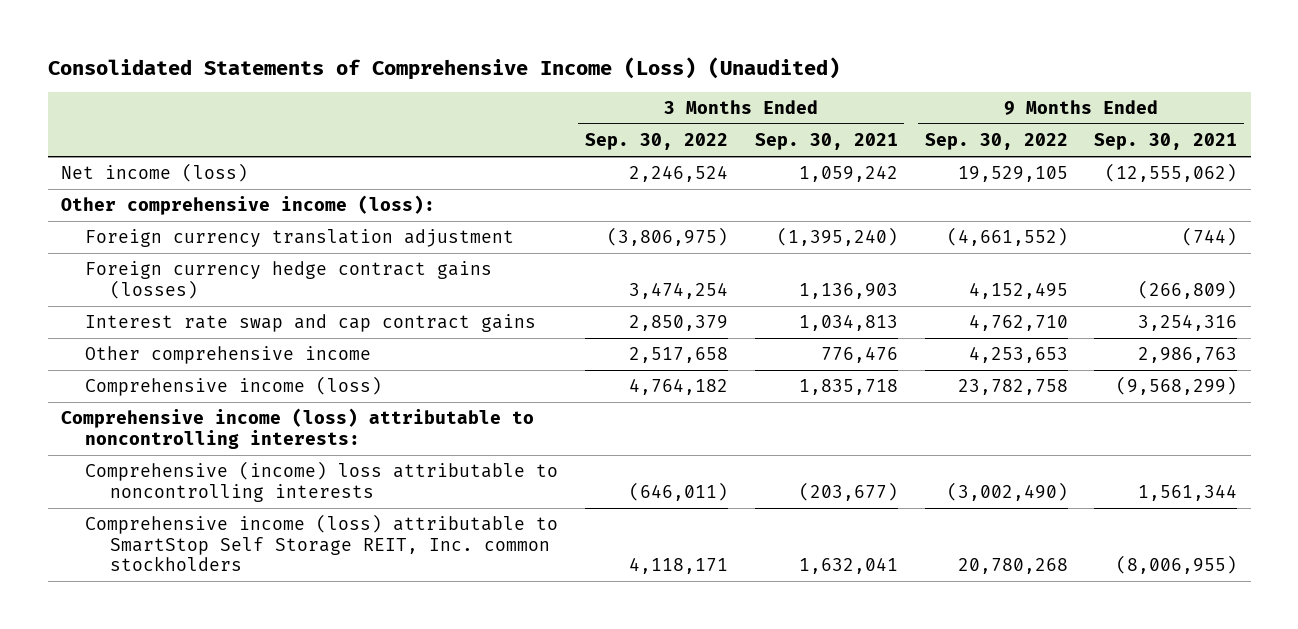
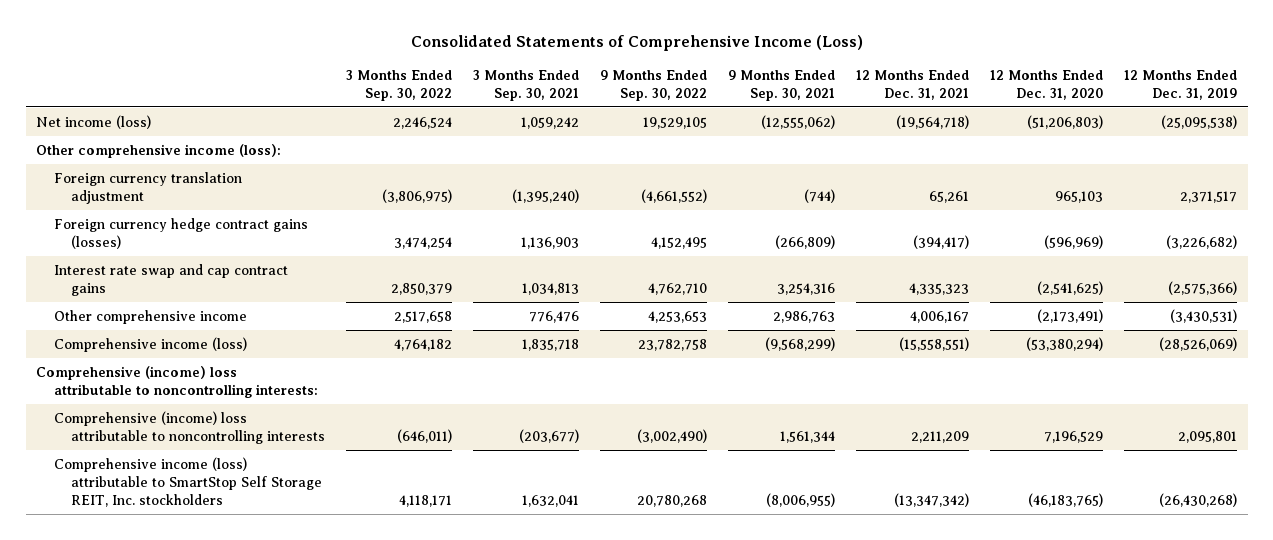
[47,56,840,80] Consolidated Statements of Comprehensive Income (Loss) (Unaudited) -> [410,35,863,52] Consolidated Statements of Comprehensive Income (Loss)
none -> [855,69,969,100] 12 Months Ended Dec. 31, 2021
none -> [989,69,1103,100] 12 Months Ended Dec. 31, 2020
none -> [1123,69,1237,100] 12 Months Ended Dec. 31, 2019
[61,408,535,449] Comprehensive income (loss) attributable to noncontrolling interests: -> [36,365,318,398] Comprehensive (income) loss attributable to noncontrolling interests:
[85,514,559,572] Comprehensive income (loss) attributable to SmartStop Self Storage REIT, Inc. common stockholders -> [53,456,322,507] Comprehensive income (loss) attributable to SmartStop Self Storage REIT, Inc. stockholders

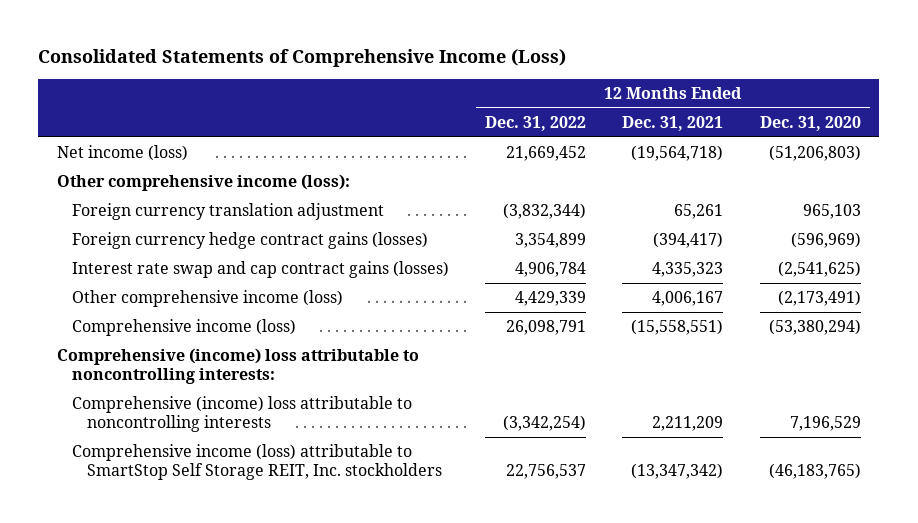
[345,69,452,101] 3 Months Ended Sep. 30, 2022 -> none
[472,69,579,101] 3 Months Ended Sep. 30, 2021 -> none
[599,69,707,101] 9 Months Ended Sep. 30, 2022 -> none
[727,69,835,101] 9 Months Ended Sep. 30, 2021 -> none
[1123,69,1237,100] 12 Months Ended Dec. 31, 2019 -> none
none -> [485,115,587,131] Dec. 31, 2022
[53,263,288,296] Interest rate swap and cap contract gains -> [71,261,449,279] Interest rate swap and cap contract gains (losses)
[53,309,247,324] Other comprehensive income -> [71,290,343,308] Other comprehensive income (loss)

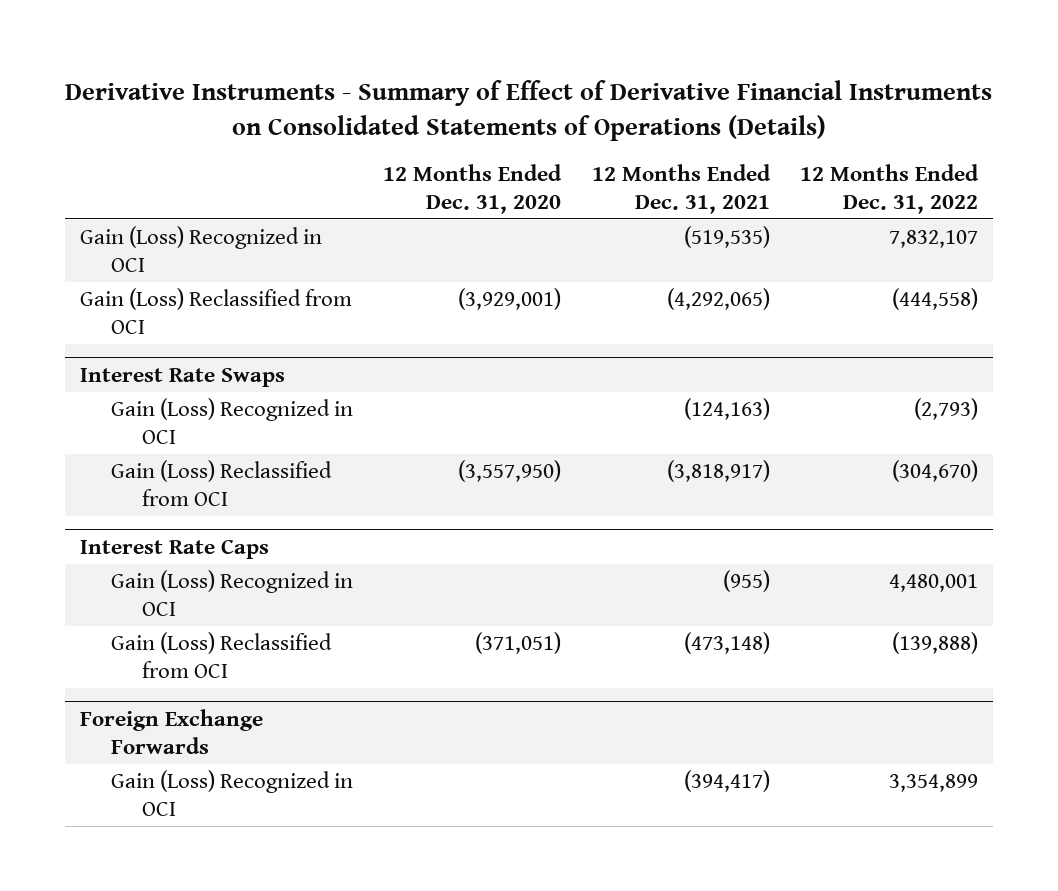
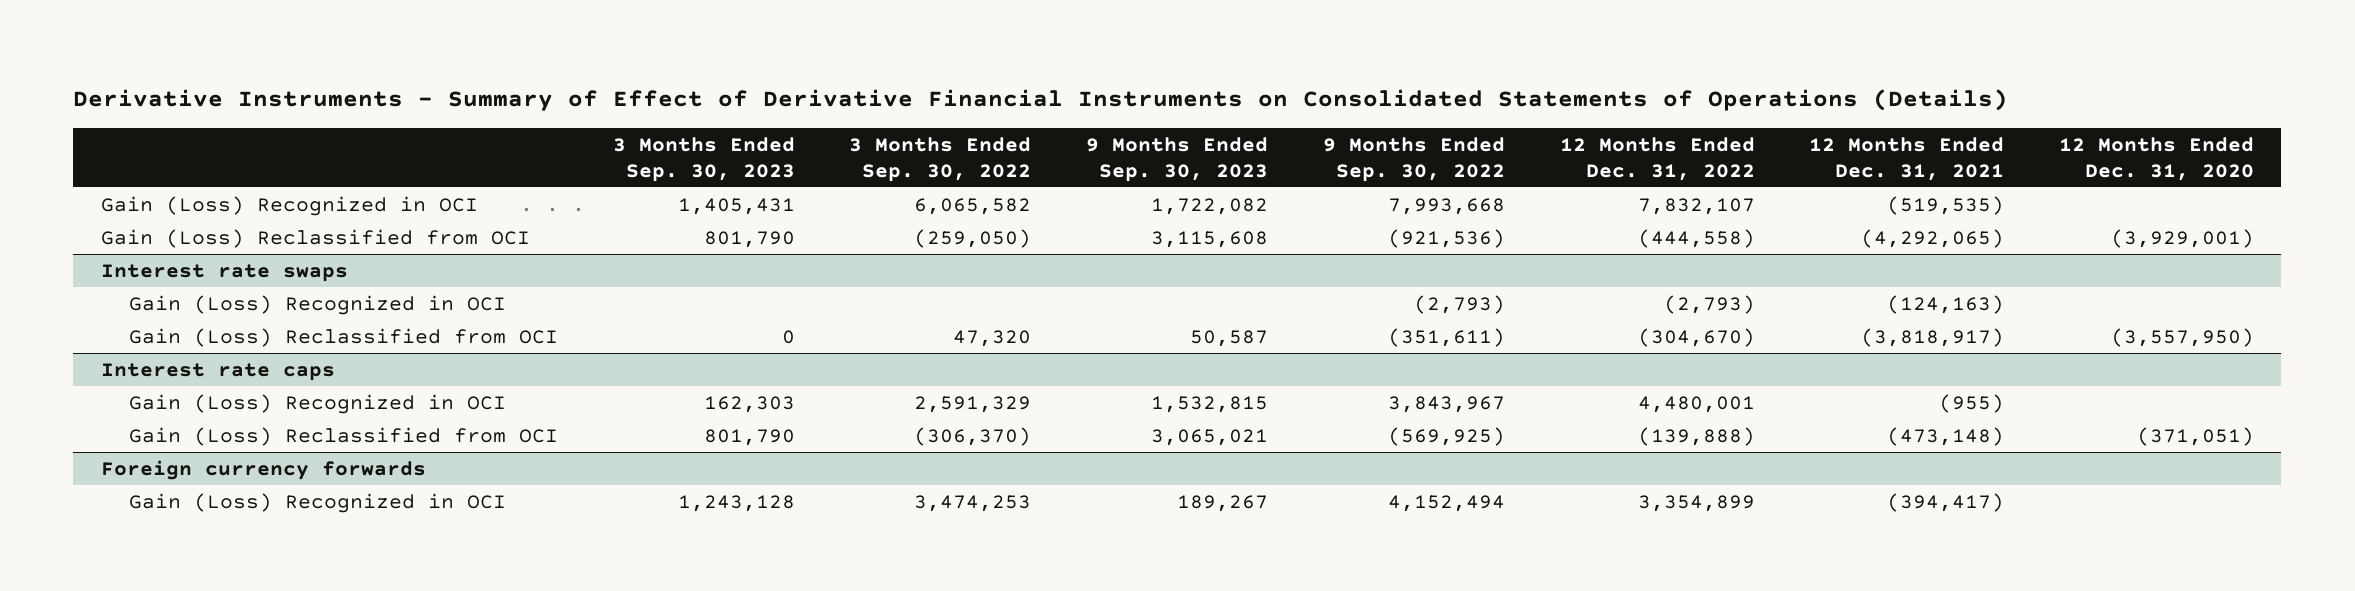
none -> [612,136,795,182] 3 Months Ended Sep. 30, 2023
none -> [849,136,1032,182] 3 Months Ended Sep. 30, 2022
none -> [1086,136,1269,182] 9 Months Ended Sep. 30, 2023
none -> [1322,136,1505,182] 9 Months Ended Sep. 30, 2022
[80,367,286,387] Interest Rate Swaps -> [100,263,348,282] Interest rate swaps
[80,538,270,559] Interest Rate Caps -> [100,362,335,381] Interest rate caps
[80,708,264,754] Foreign Exchange Forwards -> [100,459,426,480] Foreign currency forwards

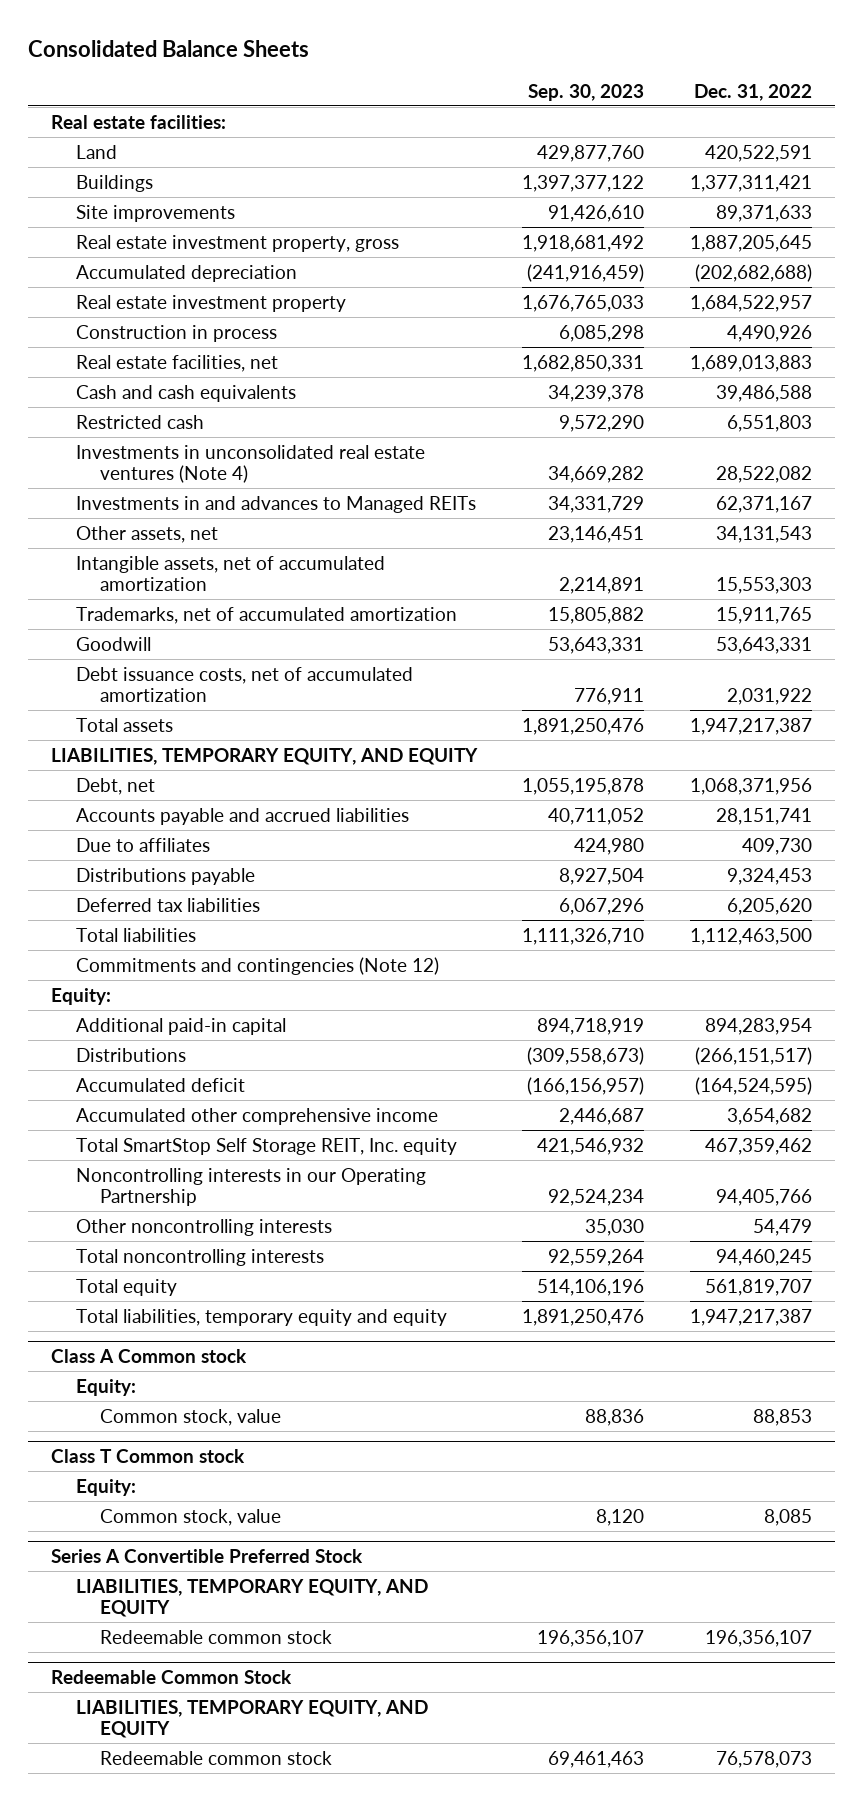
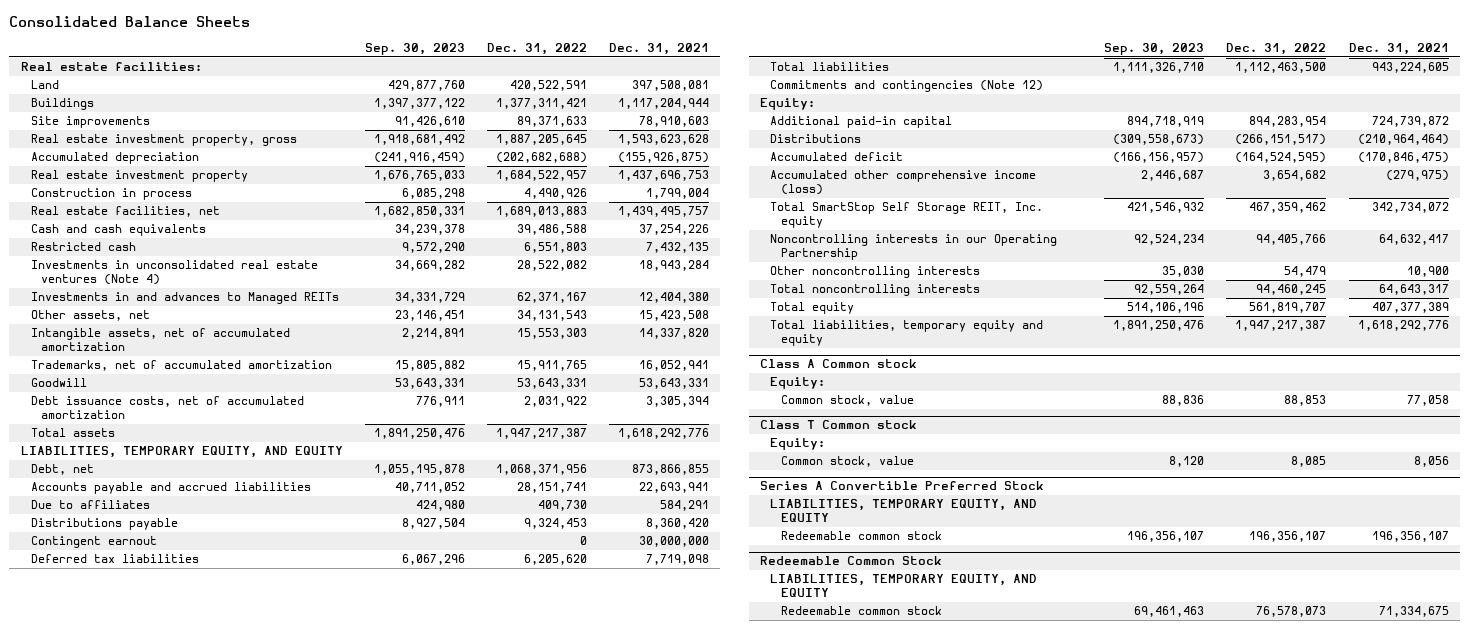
none -> [609,43,710,56] Dec. 31, 2021
none -> [30,536,157,549] Contingent earnout
[75,1107,438,1125] Accumulated other comprehensive income -> [770,170,1037,196] Accumulated other comprehensive income (loss)

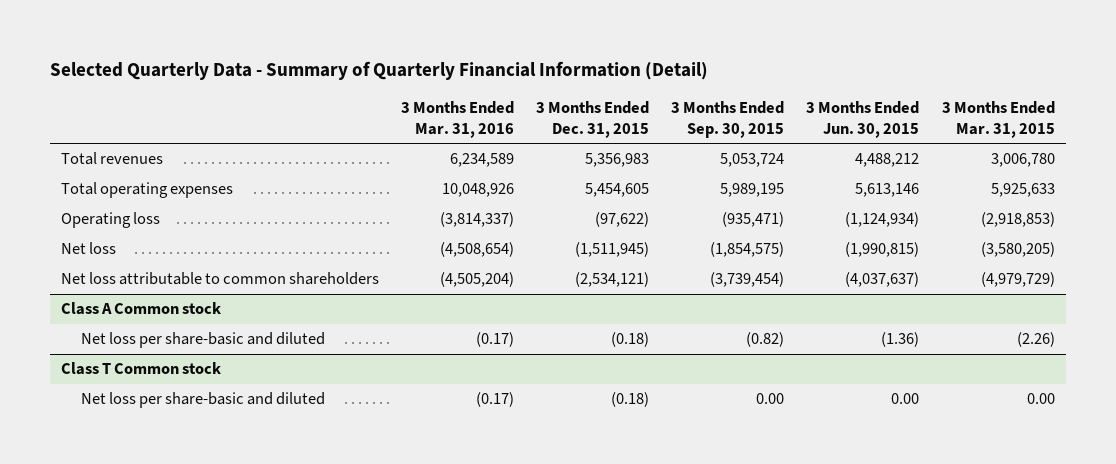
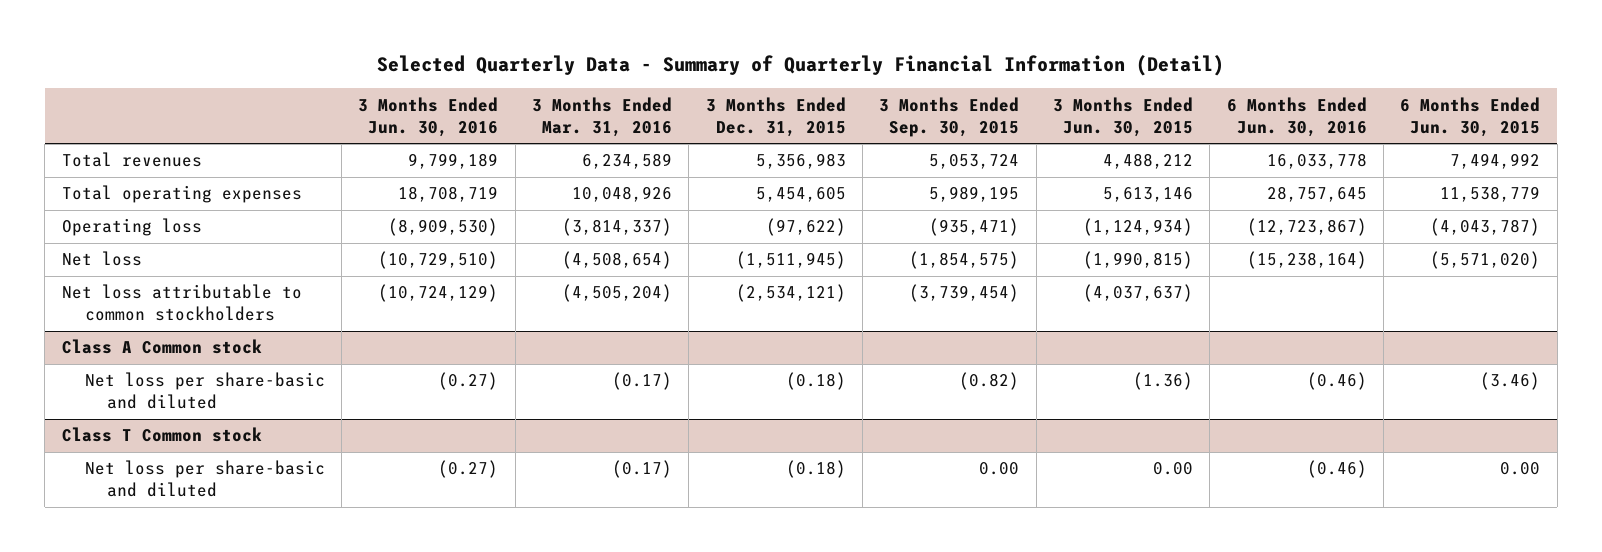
[941,100,1055,138] 3 Months Ended Mar. 31, 2015 -> none
none -> [358,96,499,137] 3 Months Ended Jun. 30, 2016
none -> [1226,96,1367,137] 6 Months Ended Jun. 30, 2016
none -> [1400,96,1541,137] 6 Months Ended Jun. 30, 2015
[61,272,380,286] Net loss attributable to common shareholders -> [61,284,302,322] Net loss attributable to common stockholders

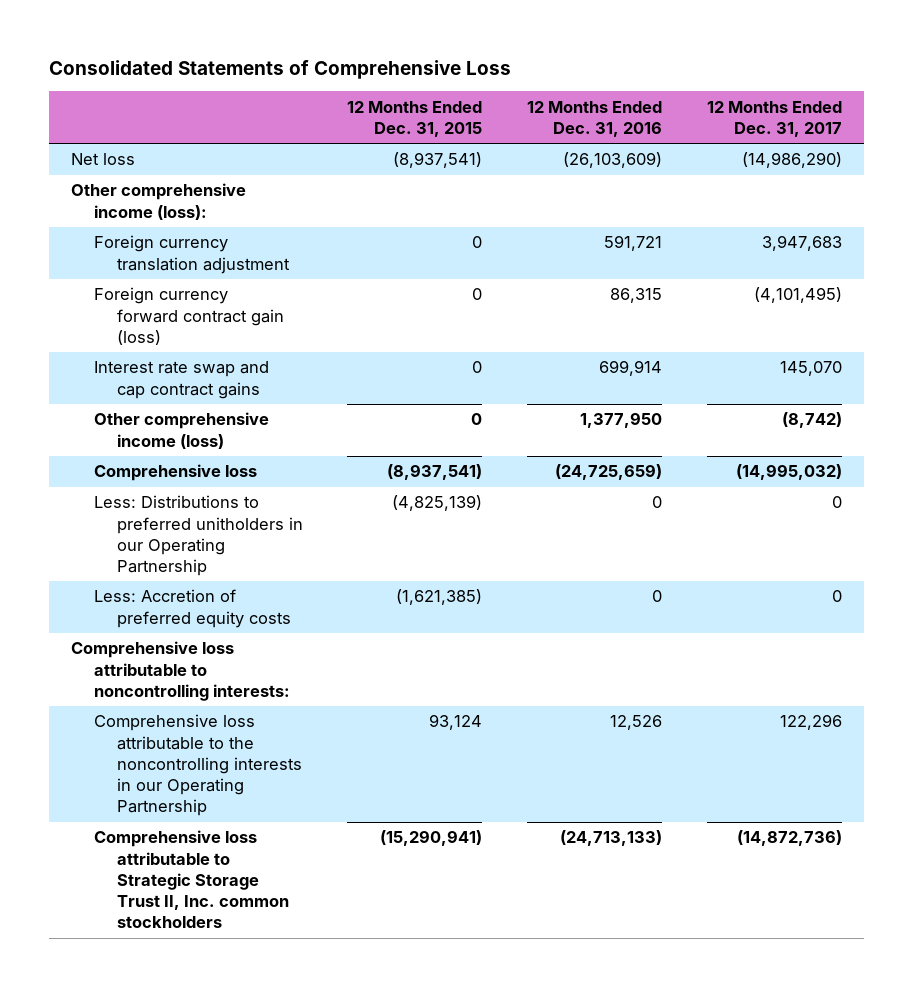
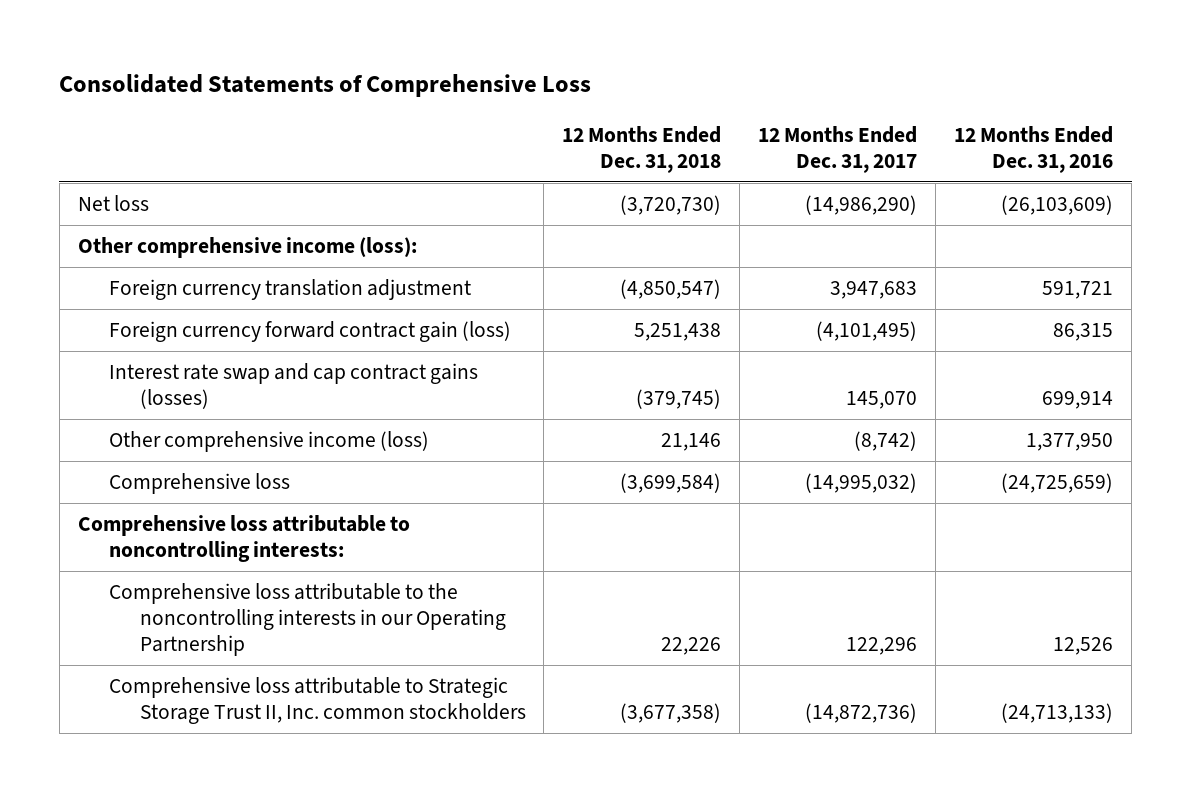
[347,100,483,137] 12 Months Ended Dec. 31, 2015 -> none
none -> [562,125,722,173] 12 Months Ended Dec. 31, 2018
[93,361,269,399] Interest rate swap and cap contract gains -> [108,363,478,409] Interest rate swap and cap contract gains (losses)
[93,495,303,577] Less: Distributions to preferred unitholders in our Operating Partnership -> none
[93,589,291,628] Less: Accretion of preferred equity costs -> none

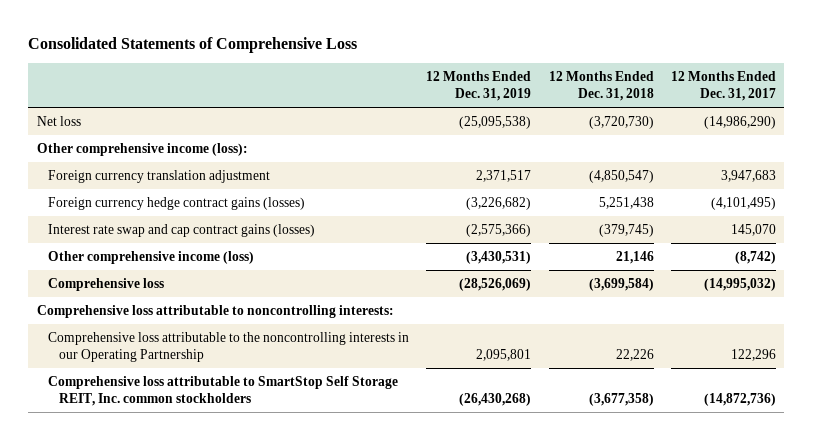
[954,125,1114,173] 12 Months Ended Dec. 31, 2016 -> none
none -> [426,71,532,102] 12 Months Ended Dec. 31, 2019
[108,321,511,343] Foreign currency forward contract gain (loss) -> [48,196,306,210] Foreign currency hedge contract gains (losses)
[108,677,526,724] Comprehensive loss attributable to Strategic Storage Trust II, Inc. common stockholders -> [48,375,399,407] Comprehensive loss attributable to SmartStop Self Storage REIT, Inc. common stockholders

